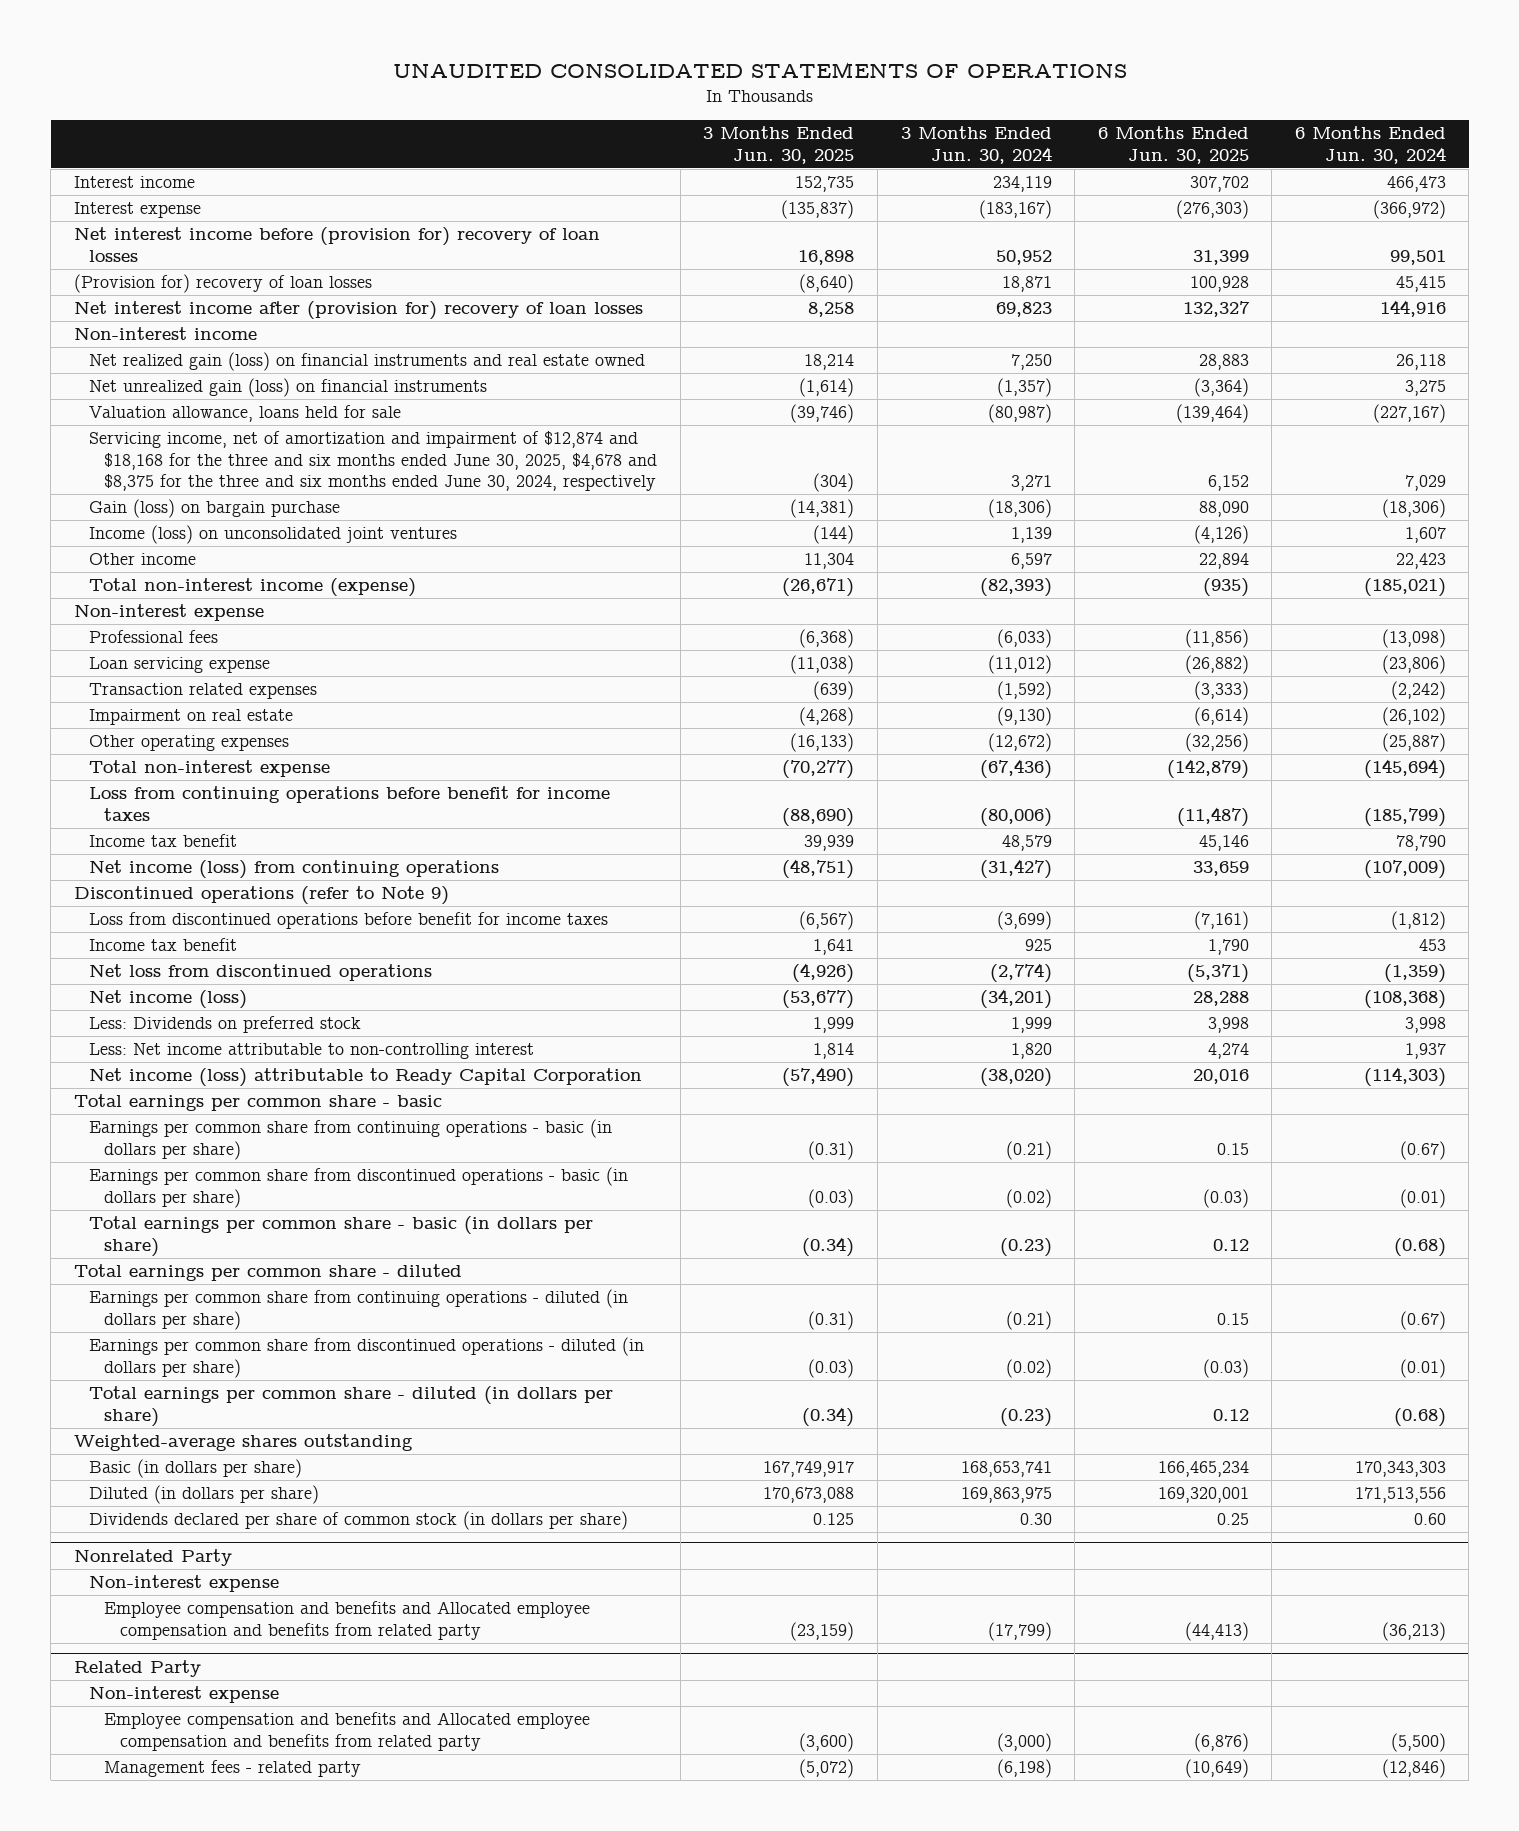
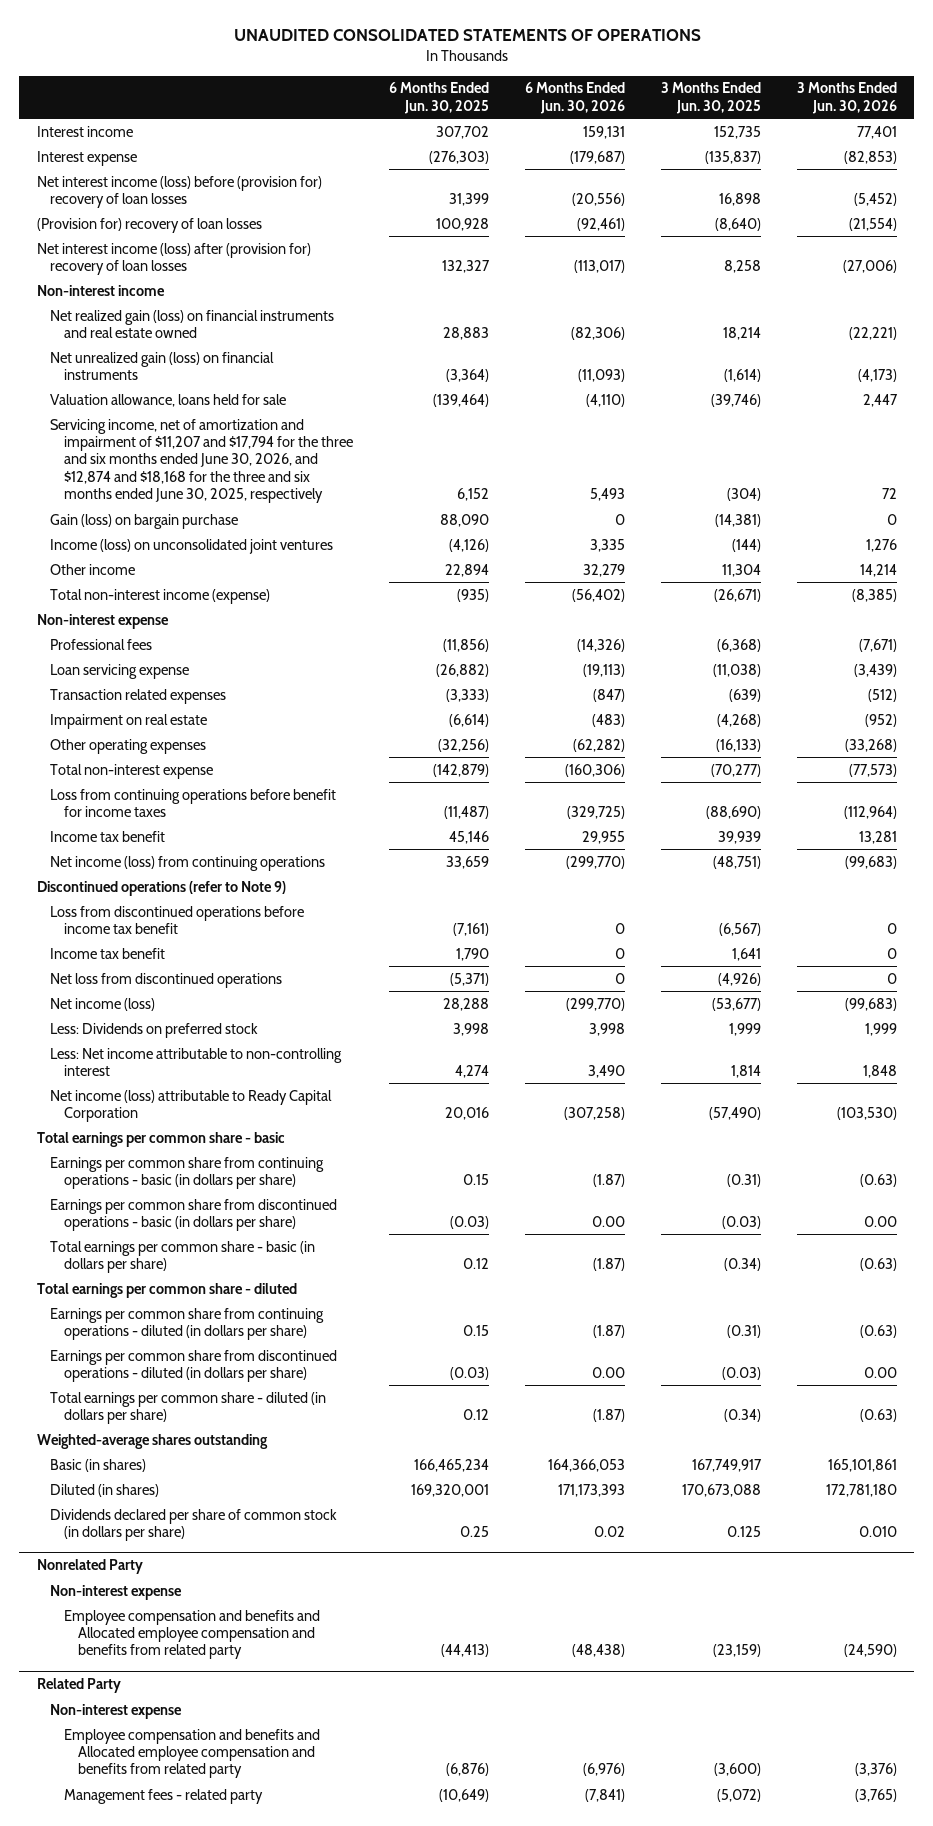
[900,126,1052,164] 3 Months Ended Jun. 30, 2024 -> none
[1294,126,1446,164] 6 Months Ended Jun. 30, 2024 -> none
none -> [524,82,625,114] 6 Months Ended Jun. 30, 2026
none -> [796,82,897,114] 3 Months Ended Jun. 30, 2026
[73,227,600,262] Net interest income before (provision for) recovery of loan losses -> [36,175,322,209] Net interest income (loss) before (provision for) recovery of loan losses
[73,301,643,321] Net interest income after (provision for) recovery of loan losses -> [36,242,311,276] Net interest income (loss) after (provision for) recovery of loan losses
[88,431,658,492] Servicing income, net of amortization and impairment of $12,874 and $18,168 for the three and six months ended June 30, 2025, $4,678 and $8,375 for the three and six months ended June 30, 2024, respectively -> [50,418,354,504] Servicing income, net of amortization and impairment of $11,207 and $17,794 for the three and six months ended June 30, 2026, and $12,874 and $18,168 for the three and six months ended June 30, 2025, respectively
[88,912,608,930] Loss from discontinued operations before benefit for income taxes -> [50,905,305,935] Loss from discontinued operations before income tax benefit
[88,1459,302,1479] Basic (in dollars per share) -> [50,1458,147,1472] Basic (in shares)
[88,1485,319,1505] Diluted (in dollars per share) -> [50,1483,160,1497] Diluted (in shares)

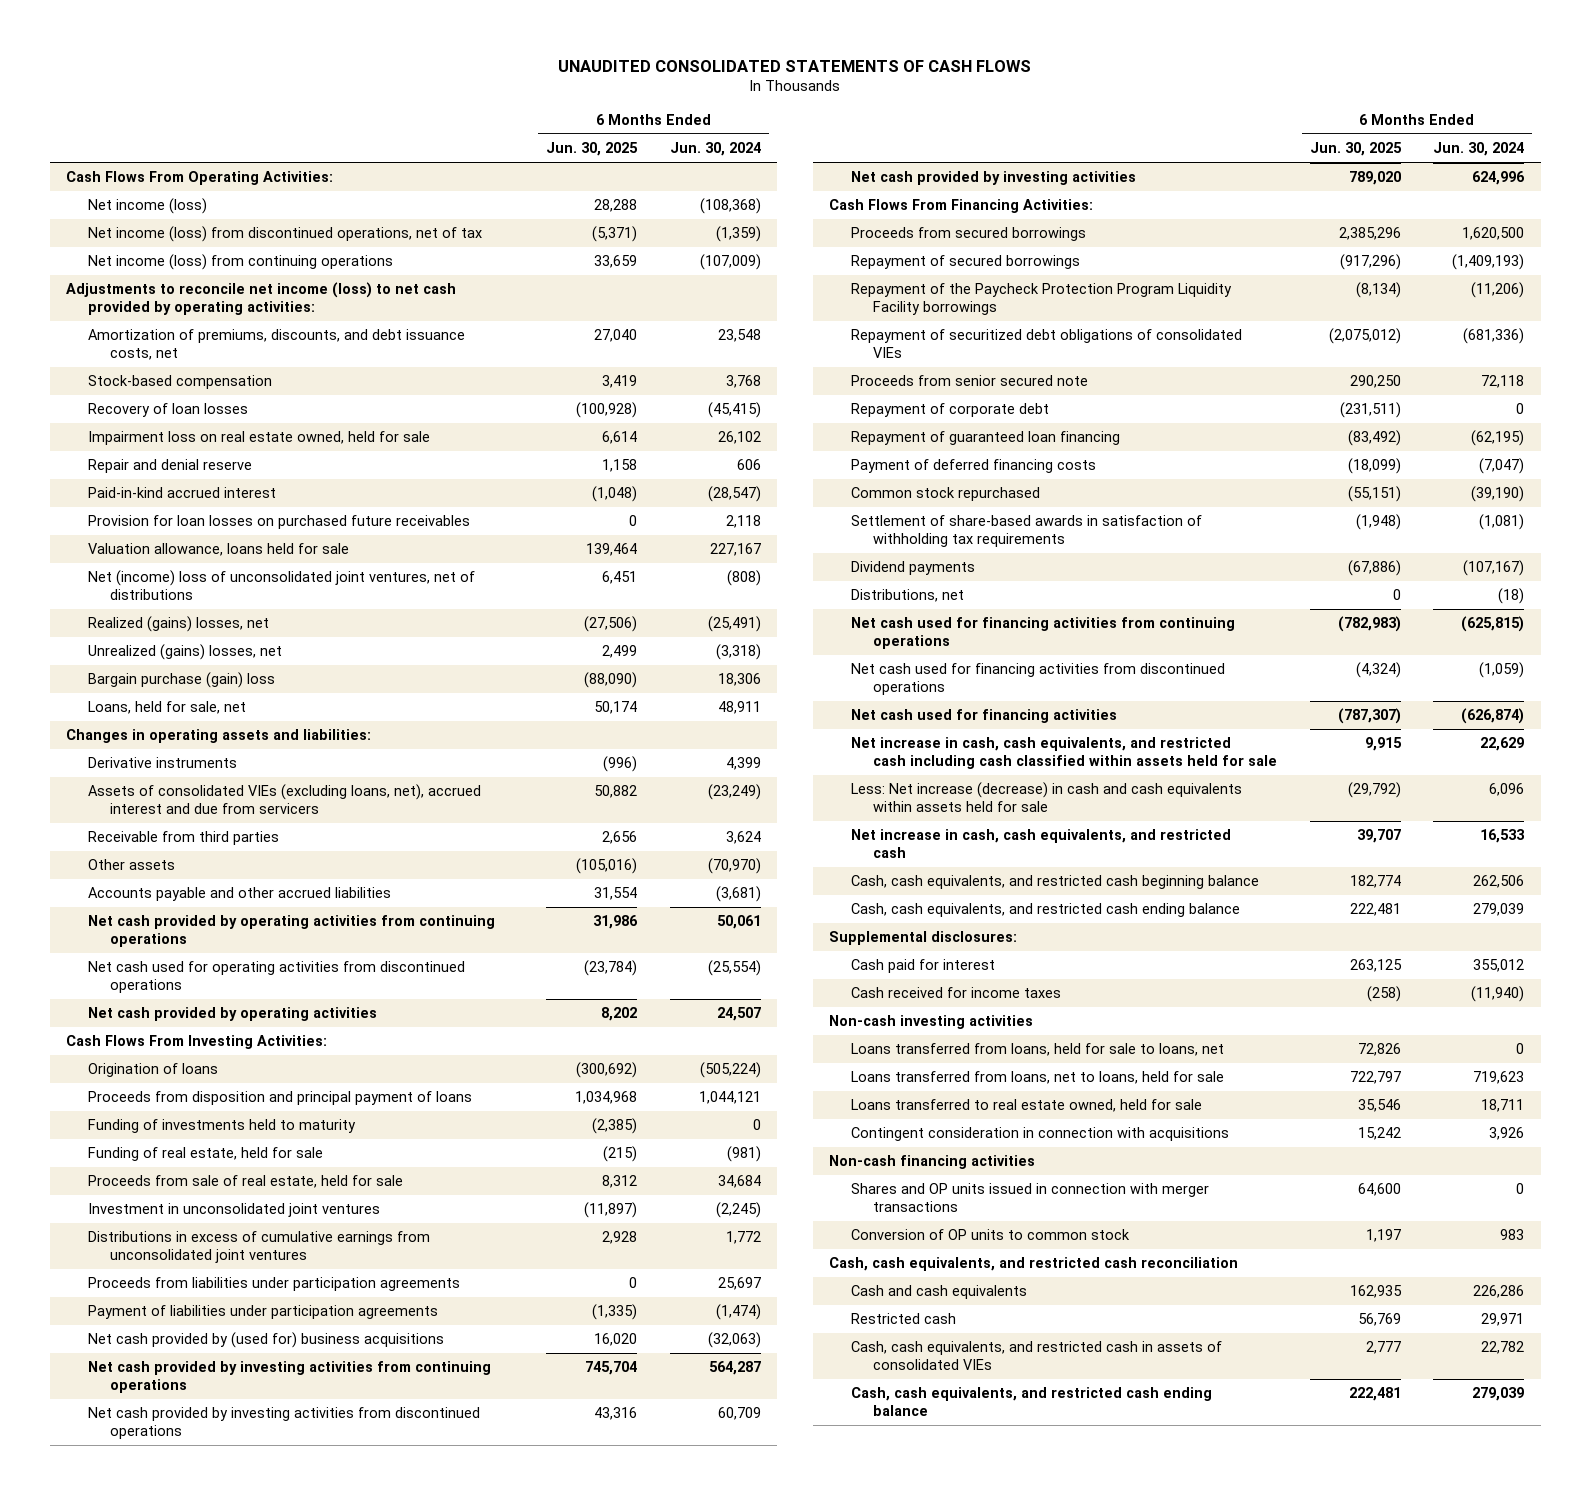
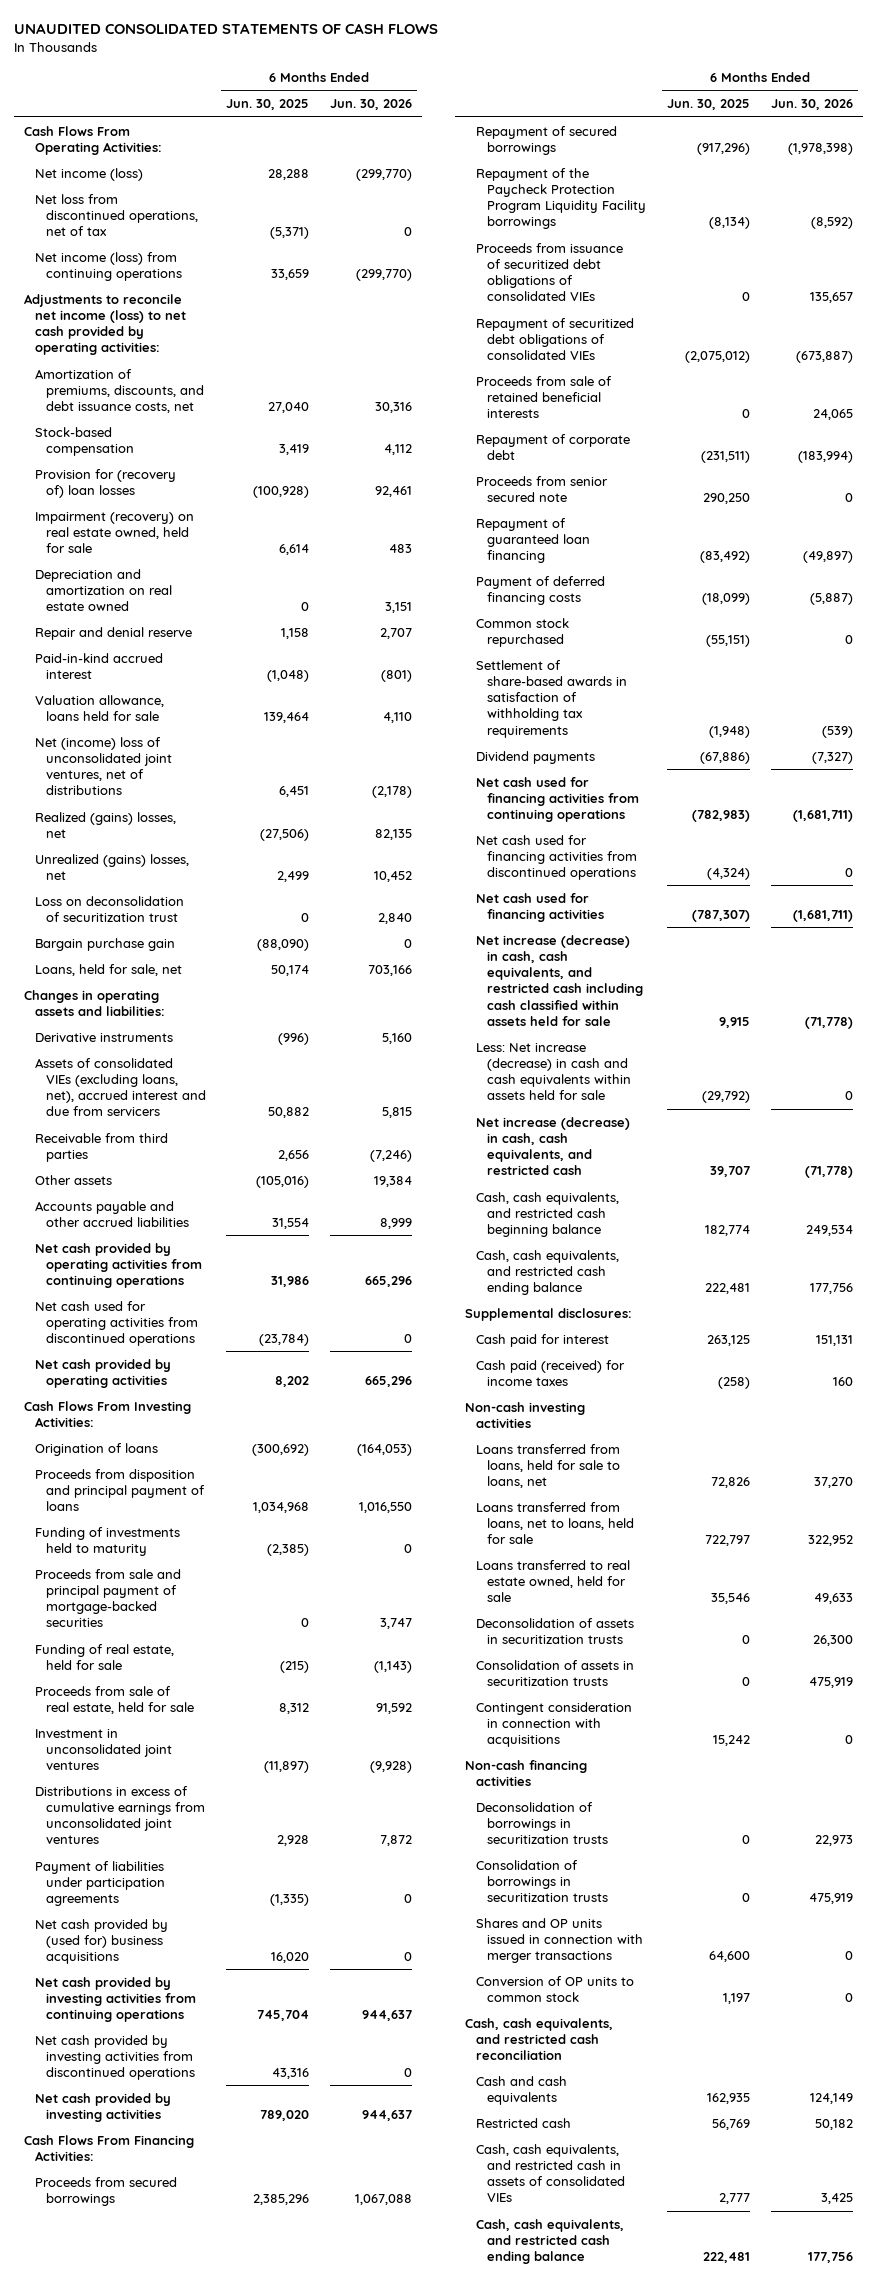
[669,142,761,157] Jun. 30, 2024 -> none
none -> [329,99,412,111] Jun. 30, 2026
[87,226,482,243] Net income (loss) from discontinued operations, net of tax -> [34,193,198,237] Net loss from discontinued operations, net of tax
[87,403,248,418] Recovery of loan losses -> [34,468,176,498] Provision for (recovery of) loan losses
[87,431,430,446] Impairment loss on real estate owned, held for sale -> [34,511,194,554] Impairment (recovery) on real estate owned, held for sale
none -> [34,568,172,612] Depreciation and amortization on real estate owned
[87,515,470,530] Provision for loan losses on purchased future receivables -> none
none -> [34,895,184,922] Loss on deconsolidation of securitization trust
[87,672,275,689] Bargain purchase (gain) loss -> [34,937,175,951] Bargain purchase gain
none -> [34,1568,181,1628] Proceeds from sale and principal payment of mortgage-backed securities
[87,1277,460,1292] Proceeds from liabilities under participation agreements -> none
none -> [475,242,623,302] Proceeds from issuance of securitized debt obligations of consolidated VIEs
none -> [475,375,612,419] Proceeds from sale of retained beneficial interests
[851,375,1089,387] Proceeds from senior secured note -> [475,475,608,502] Proceeds from senior secured note
[851,589,965,603] Distributions, net -> none
[851,737,1278,769] Net increase in cash, cash equivalents, and restricted cash including cash classified within assets held for sale -> [475,934,643,1026] Net increase (decrease) in cash, cash equivalents, and restricted cash including cash classified within assets held for sale
[851,829,1232,858] Net increase in cash, cash equivalents, and restricted cash -> [475,1116,630,1176] Net increase (decrease) in cash, cash equivalents, and restricted cash
[851,987,1062,999] Cash received for income taxes -> [475,1359,625,1386] Cash paid (received) for income taxes
none -> [475,1617,634,1644] Deconsolidation of assets in securitization trusts
none -> [475,1659,634,1686] Consolidation of assets in securitization trusts
none -> [475,1801,608,1845] Deconsolidation of borrowings in securitization trusts
none -> [475,1859,608,1903] Consolidation of borrowings in securitization trusts

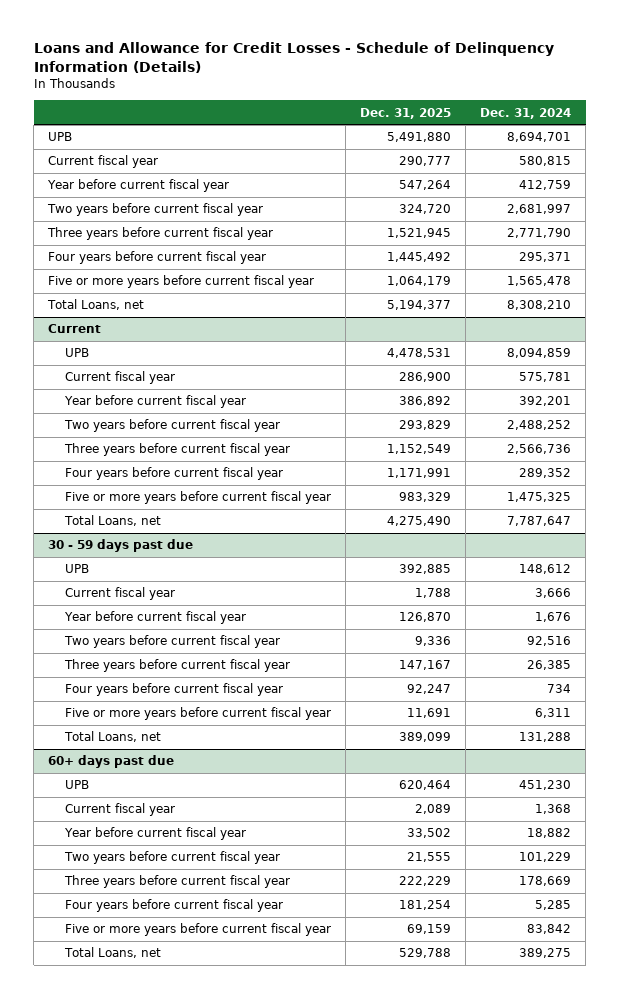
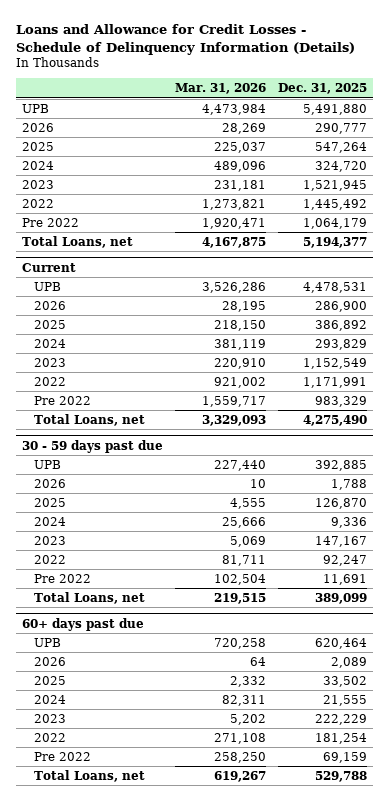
[479,107,571,119] Dec. 31, 2024 -> none
none -> [175,83,267,95] Mar. 31, 2026
[48,155,159,169] Current fiscal year -> [22,122,55,132] 2026
[47,179,230,193] Year before current fiscal year -> [22,141,55,151] 2025
[47,203,264,217] Two years before current fiscal year -> [22,160,55,170] 2024
[47,227,274,241] Three years before current fiscal year -> [22,179,55,189] 2023
[48,251,267,265] Four years before current fiscal year -> [22,198,55,208] 2022
[48,275,315,289] Five or more years before current fiscal year -> [22,217,80,227] Pre 2022
[64,371,175,385] Current fiscal year -> [34,300,67,310] 2026
[63,395,246,409] Year before current fiscal year -> [34,319,67,329] 2025
[63,419,280,433] Two years before current fiscal year -> [34,338,67,348] 2024
[63,443,290,457] Three years before current fiscal year -> [34,357,67,367] 2023
[64,467,283,481] Four years before current fiscal year -> [34,376,67,386] 2022
[64,491,331,505] Five or more years before current fiscal year -> [34,395,92,405] Pre 2022
[64,587,175,601] Current fiscal year -> [34,478,67,488] 2026
[63,611,246,625] Year before current fiscal year -> [34,497,67,507] 2025
[63,635,280,649] Two years before current fiscal year -> [34,516,67,526] 2024
[63,659,290,673] Three years before current fiscal year -> [34,535,67,545] 2023
[64,683,283,697] Four years before current fiscal year -> [34,554,67,564] 2022
[64,707,331,721] Five or more years before current fiscal year -> [34,573,92,583] Pre 2022
[64,803,175,817] Current fiscal year -> [34,656,67,666] 2026
[63,827,246,841] Year before current fiscal year -> [34,675,67,685] 2025
[63,851,280,865] Two years before current fiscal year -> [34,694,67,704] 2024
[63,875,290,889] Three years before current fiscal year -> [34,713,67,723] 2023
[64,899,283,913] Four years before current fiscal year -> [34,732,67,742] 2022
[64,923,331,937] Five or more years before current fiscal year -> [34,751,92,761] Pre 2022

